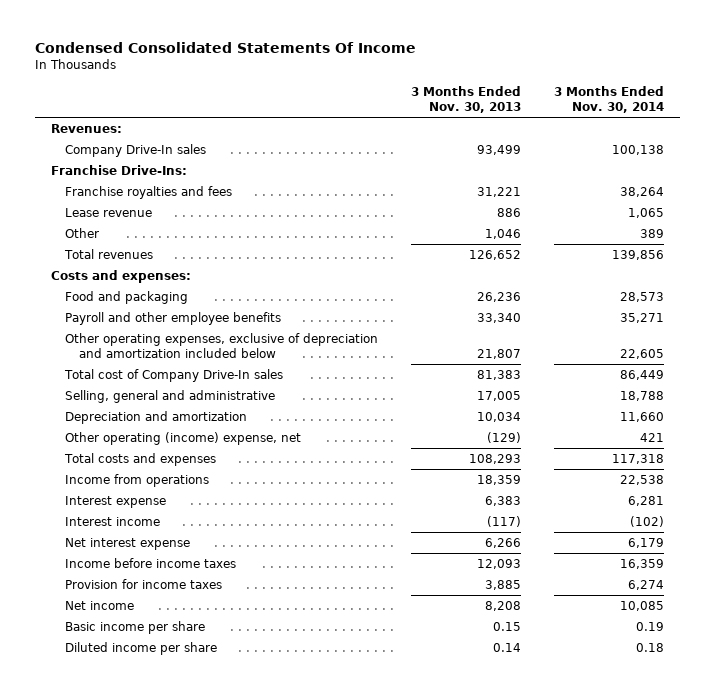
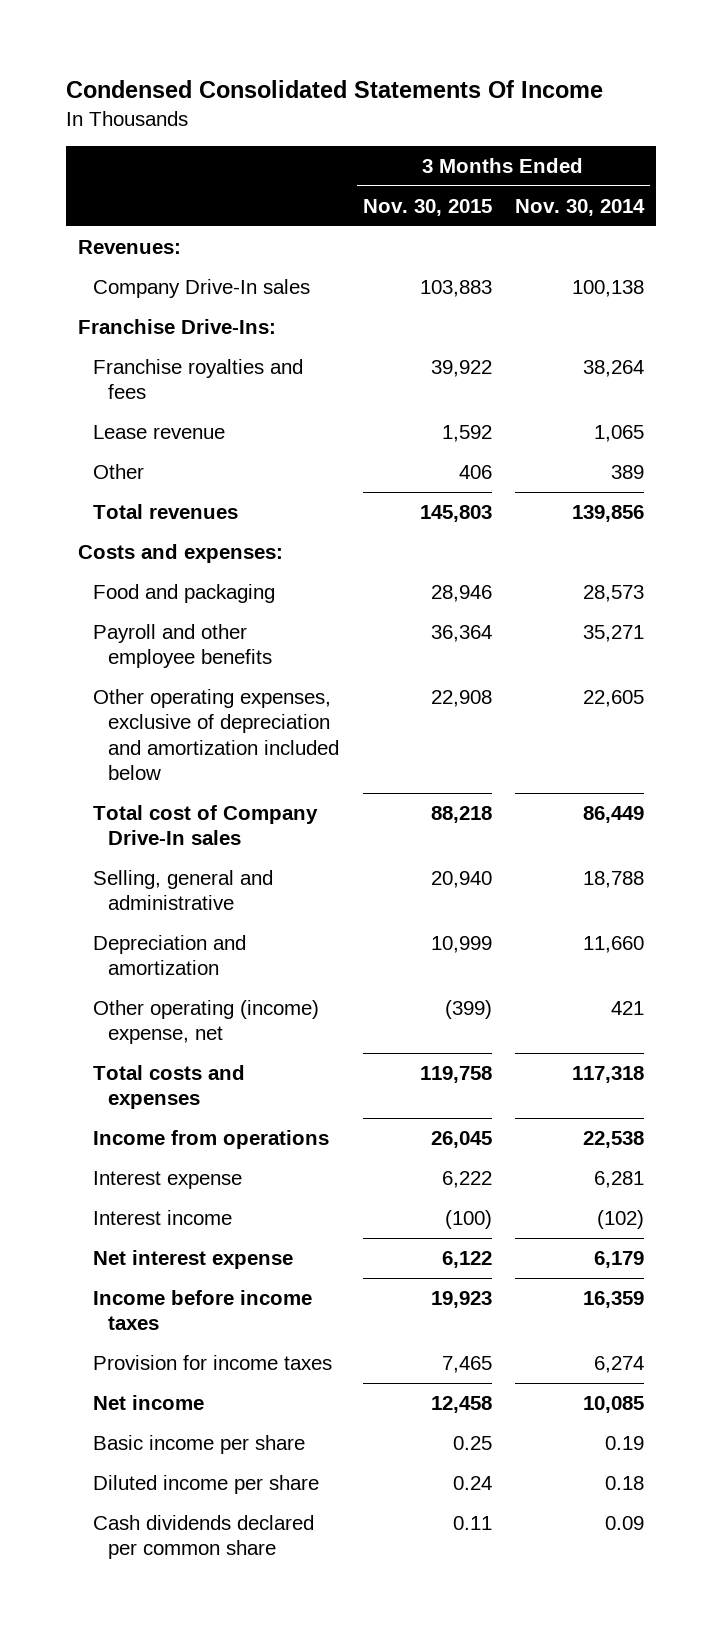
[410,86,521,114] 3 Months Ended Nov. 30, 2013 -> none
none -> [362,198,492,216] Nov. 30, 2015
none -> [92,1514,314,1560] Cash dividends declared per common share

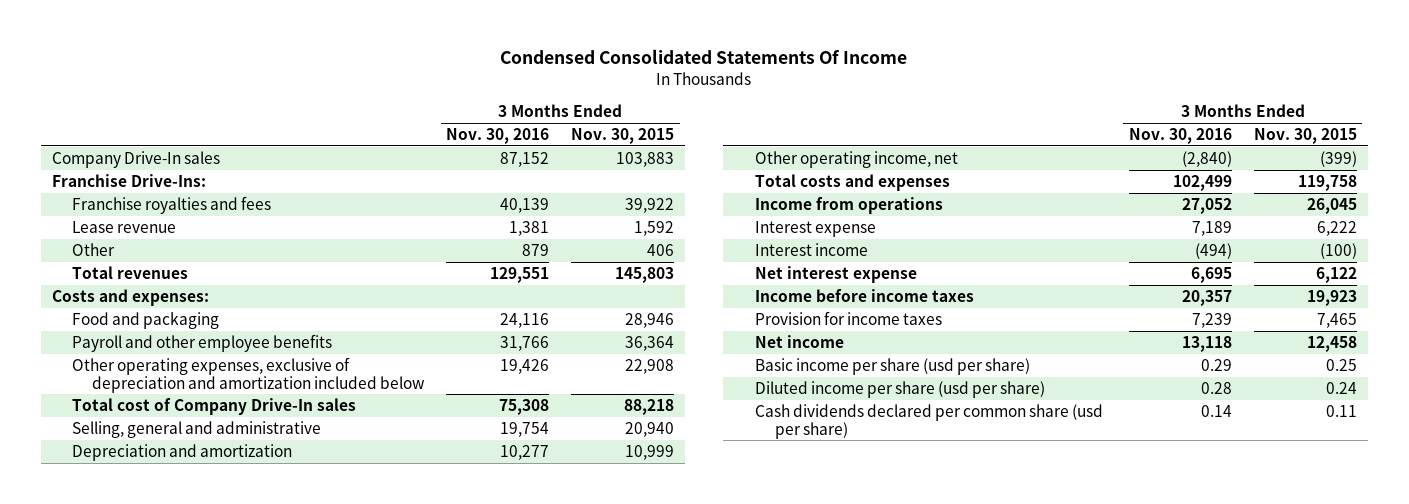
[515,198,646,216] Nov. 30, 2014 -> none
none -> [446,127,550,144] Nov. 30, 2016
[77,239,181,254] Revenues: -> none
[92,999,319,1045] Other operating (income) expense, net -> [754,150,958,168] Other operating income, net
[92,1434,305,1454] Basic income per share -> [754,357,1030,375] Basic income per share (usd per share)
[92,1474,319,1494] Diluted income per share -> [754,380,1045,398] Diluted income per share (usd per share)
[92,1514,314,1560] Cash dividends declared per common share -> [754,403,1103,439] Cash dividends declared per common share (usd per share)

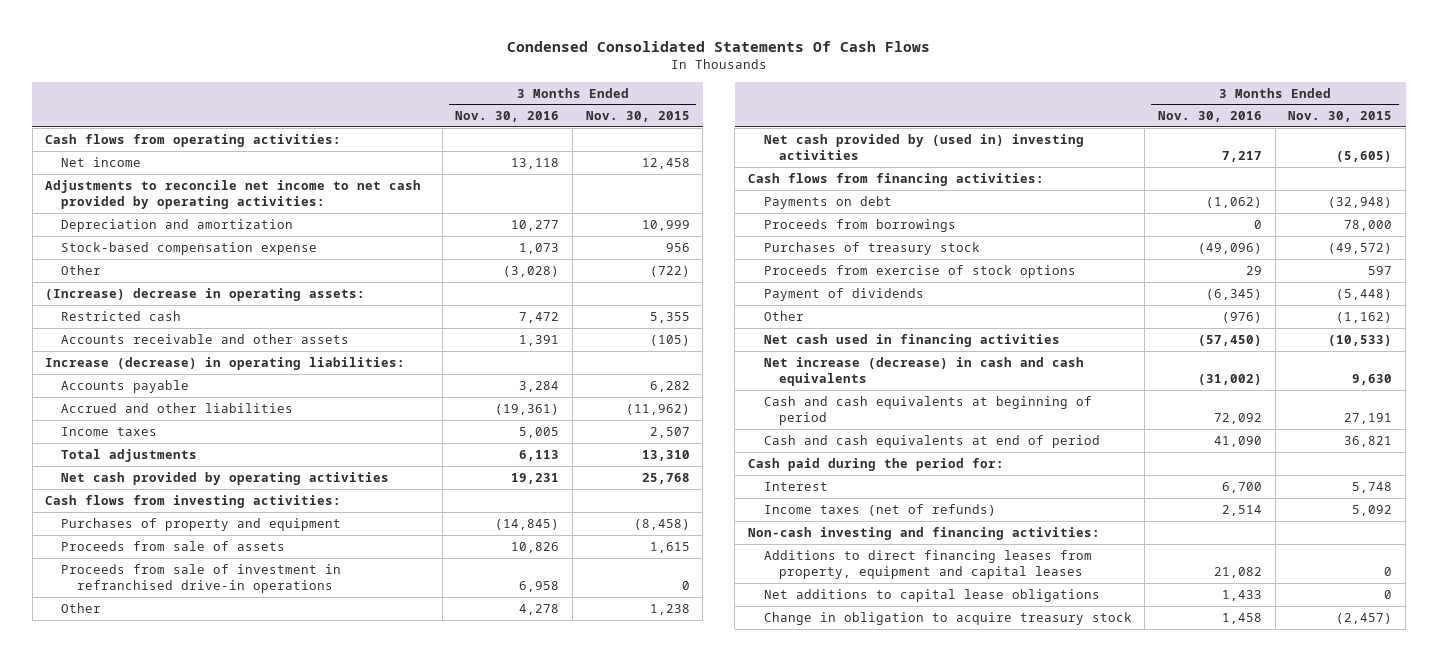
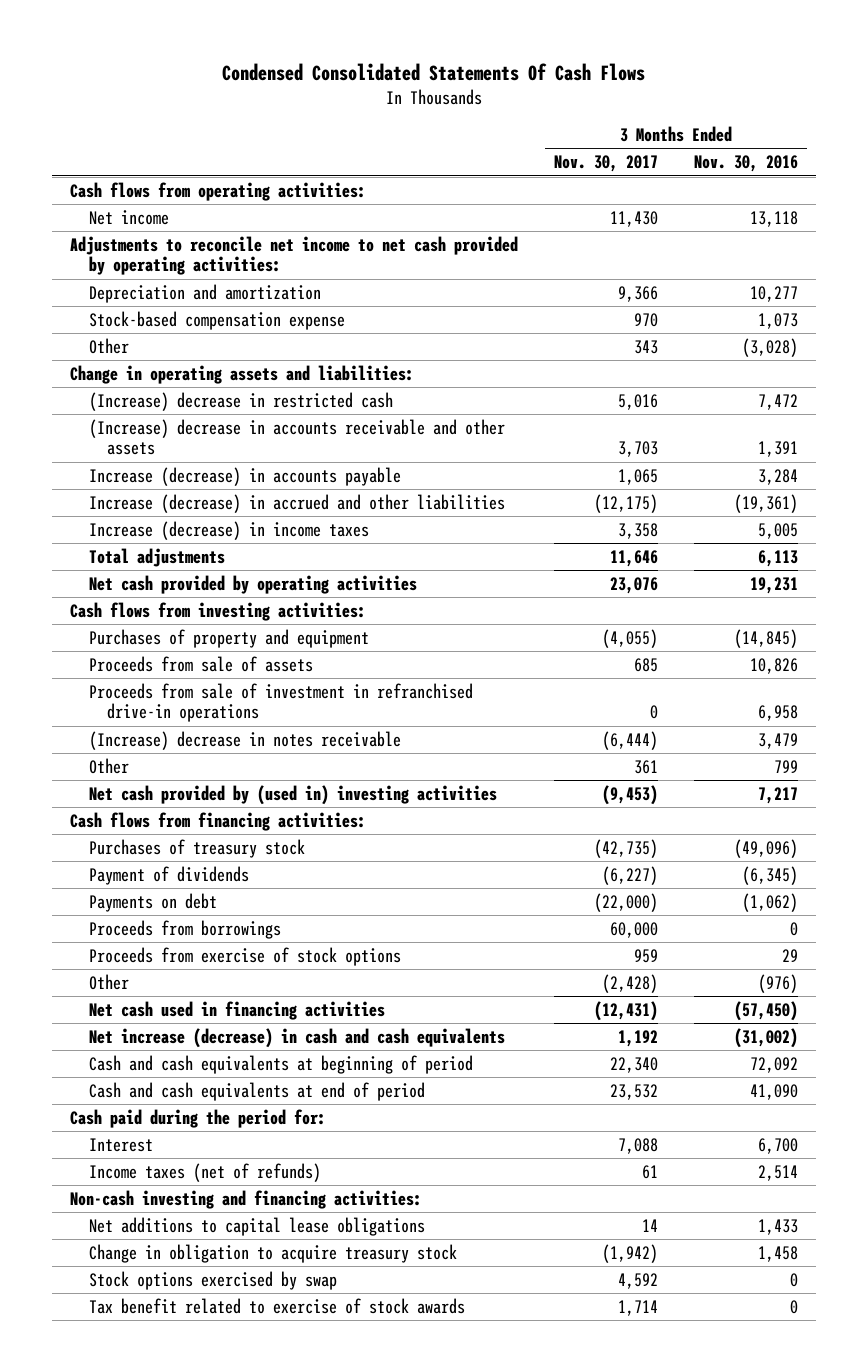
[585,111,690,123] Nov. 30, 2015 -> none
none -> [554,155,659,173] Nov. 30, 2017
[45,356,406,370] Increase (decrease) in operating liabilities: -> none
[45,287,366,301] (Increase) decrease in operating assets: -> [70,364,415,384] Change in operating assets and liabilities:
[60,310,181,321] Restricted cash -> [88,391,393,411] (Increase) decrease in restricted cash
[60,333,349,344] Accounts receivable and other assets -> [88,418,505,456] (Increase) decrease in accounts receivable and other assets
[60,379,189,393] Accounts payable -> [88,466,401,486] Increase (decrease) in accounts payable
[60,402,293,413] Accrued and other liabilities -> [88,493,505,513] Increase (decrease) in accrued and other liabilities
[60,426,157,436] Income taxes -> [88,520,369,540] Increase (decrease) in income taxes
none -> [88,730,401,750] (Increase) decrease in notes receivable
[519,603,560,615] 4,278 -> [773,759,798,773] 799
[763,241,980,255] Purchases of treasury stock -> [88,838,305,858] Purchases of treasury stock
[763,287,924,301] Payment of dividends -> [88,865,249,885] Payment of dividends
[763,549,1092,580] Additions to direct financing leases from property, equipment and capital leases -> none
none -> [88,1270,337,1290] Stock options exercised by swap
none -> [88,1297,465,1314] Tax benefit related to exercise of stock awards

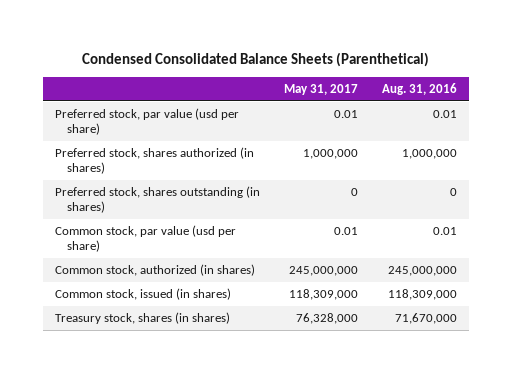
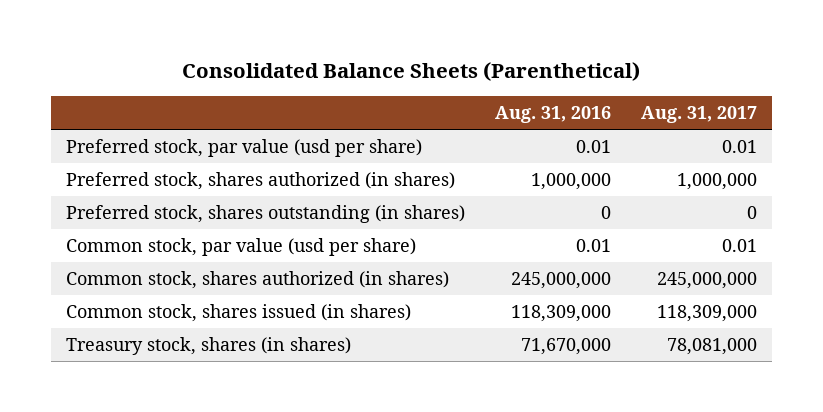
[82,51,430,67] Condensed Consolidated Balance Sheets (Parenthetical) -> [182,62,641,82] Consolidated Balance Sheets (Parenthetical)
[284,84,359,96] May 31, 2017 -> none
none -> [641,105,758,123] Aug. 31, 2017
[55,264,256,277] Common stock, authorized (in shares) -> [65,271,449,290] Common stock, shares authorized (in shares)
[55,288,232,301] Common stock, issued (in shares) -> [65,304,411,323] Common stock, shares issued (in shares)

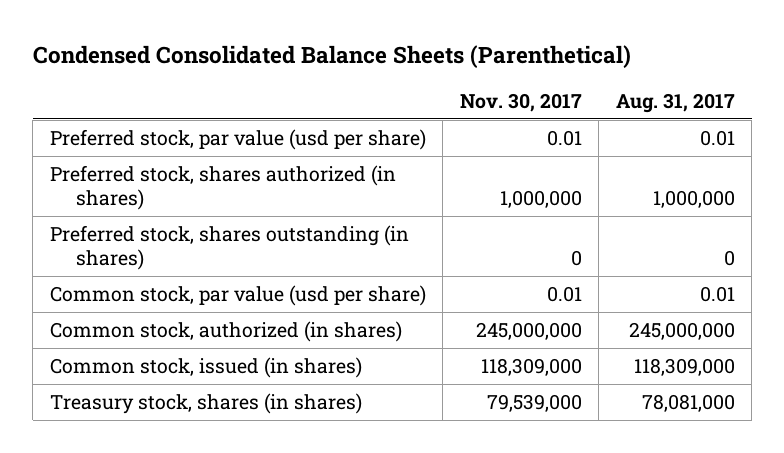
[182,62,641,82] Consolidated Balance Sheets (Parenthetical) -> [32,45,631,69] Condensed Consolidated Balance Sheets (Parenthetical)
[494,105,611,123] Aug. 31, 2016 -> none
none -> [459,92,582,112] Nov. 30, 2017
[65,271,449,290] Common stock, shares authorized (in shares) -> [49,321,402,343] Common stock, authorized (in shares)
[65,304,411,323] Common stock, shares issued (in shares) -> [49,357,362,379] Common stock, issued (in shares)

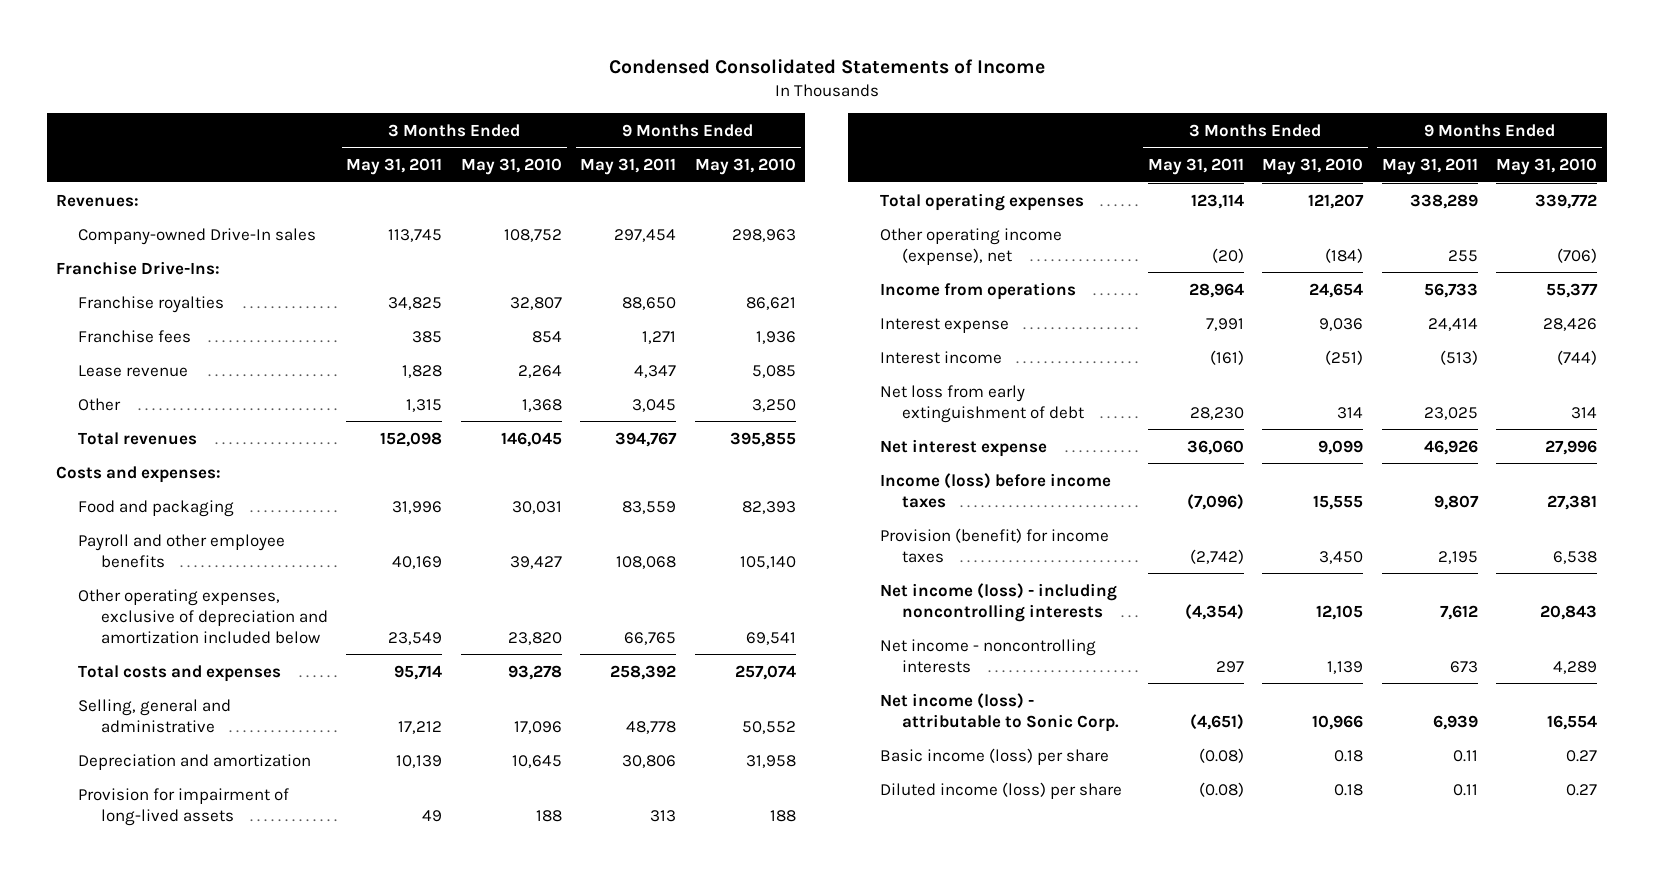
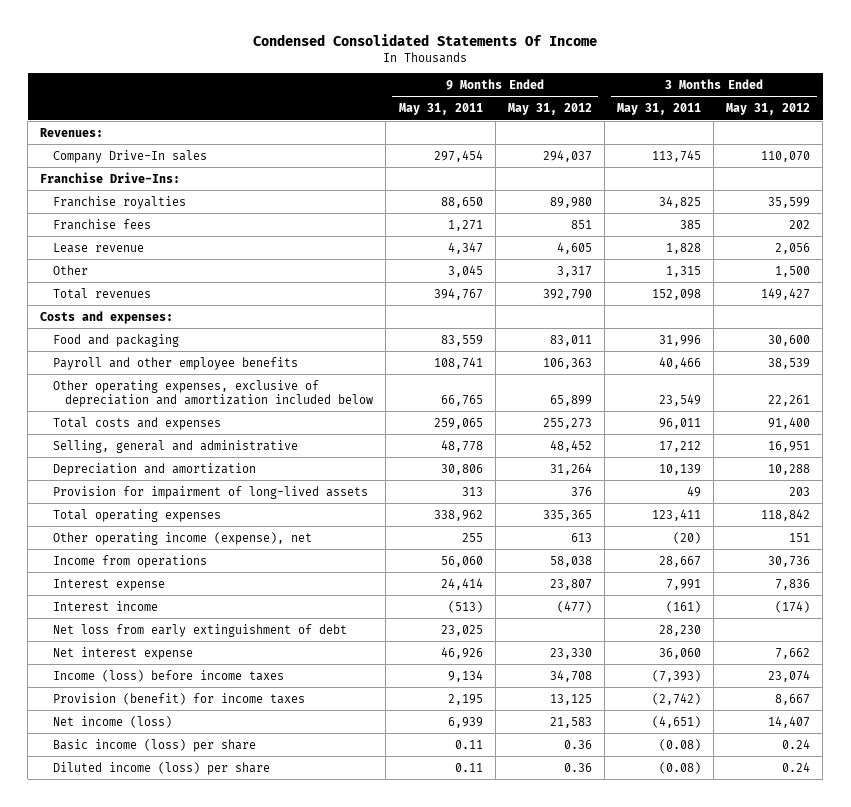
[608,59,1045,75] Condensed Consolidated Statements of Income -> [253,33,598,46] Condensed Consolidated Statements Of Income
[460,158,562,176] May 31, 2010 -> none
[695,158,797,176] May 31, 2010 -> none
none -> [507,103,592,116] May 31, 2012
none -> [726,103,811,116] May 31, 2012
[78,227,317,245] Company-owned Drive-In sales -> [52,149,207,163] Company Drive-In sales
[392,555,443,569] 40,169 -> [659,356,702,369] 40,466
[616,555,677,569] 108,068 -> [433,356,483,369] 108,741
[394,664,443,680] 95,714 -> [659,417,702,429] 96,011
[610,664,677,680] 258,392 -> [433,417,483,429] 259,065
[1190,193,1244,209] 123,114 -> [652,508,702,521] 123,411
[1409,193,1478,209] 338,289 -> [433,509,483,521] 338,962
[1188,282,1244,298] 28,964 -> [659,555,702,567] 28,667
[1423,282,1478,298] 56,733 -> [440,555,483,567] 56,060
[1186,493,1244,510] (7,096) -> [652,669,702,682] (7,393)
[1433,494,1479,510] 9,807 -> [447,669,483,682] 9,134
[879,582,1117,622] Net income (loss) - including noncontrolling interests -> none
[879,638,1096,673] Net income - noncontrolling interests -> none
[879,692,1120,732] Net income (loss) - attributable to Sonic Corp. -> [52,715,172,728] Net income (loss)

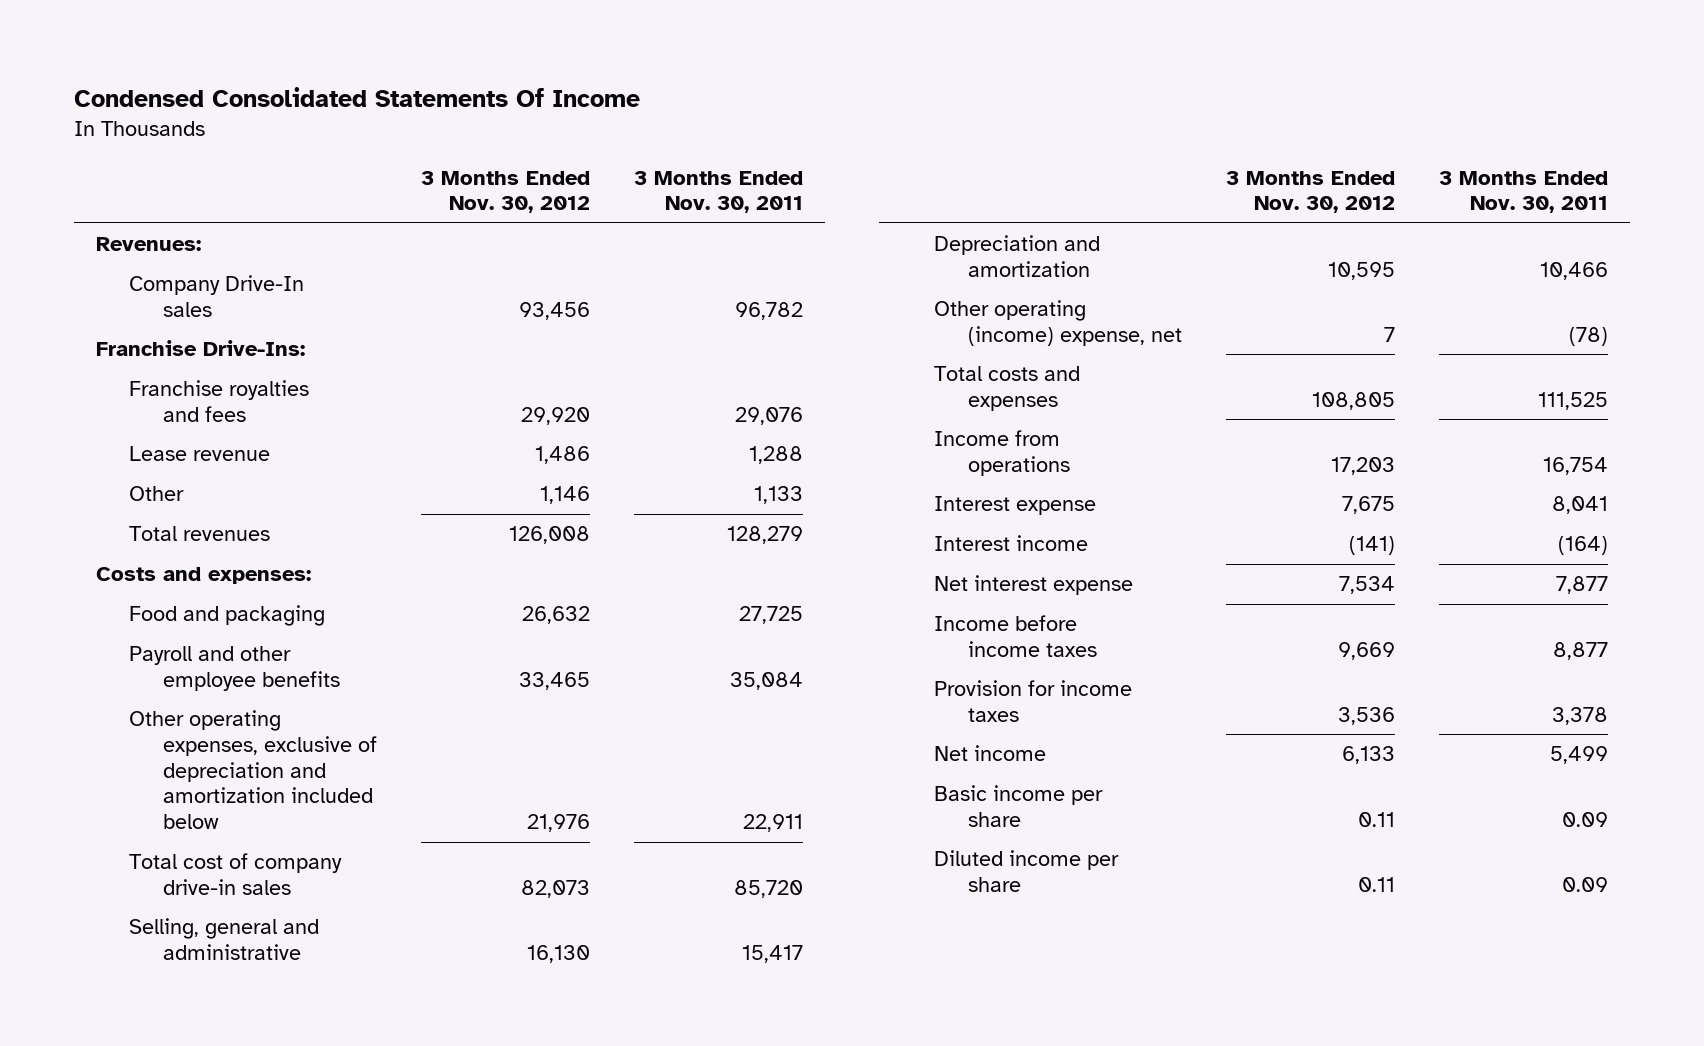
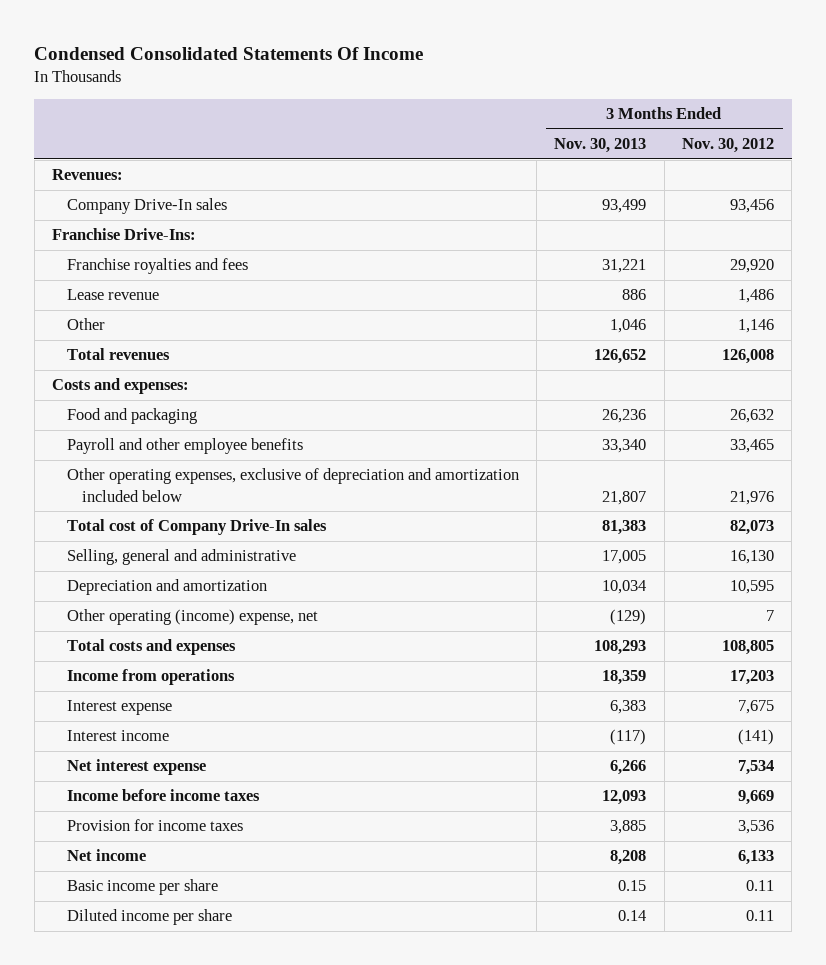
[633,170,803,214] 3 Months Ended Nov. 30, 2011 -> none
none -> [554,138,647,154] Nov. 30, 2013
[129,853,343,895] Total cost of company drive-in sales -> [66,519,327,536] Total cost of Company Drive-In sales

